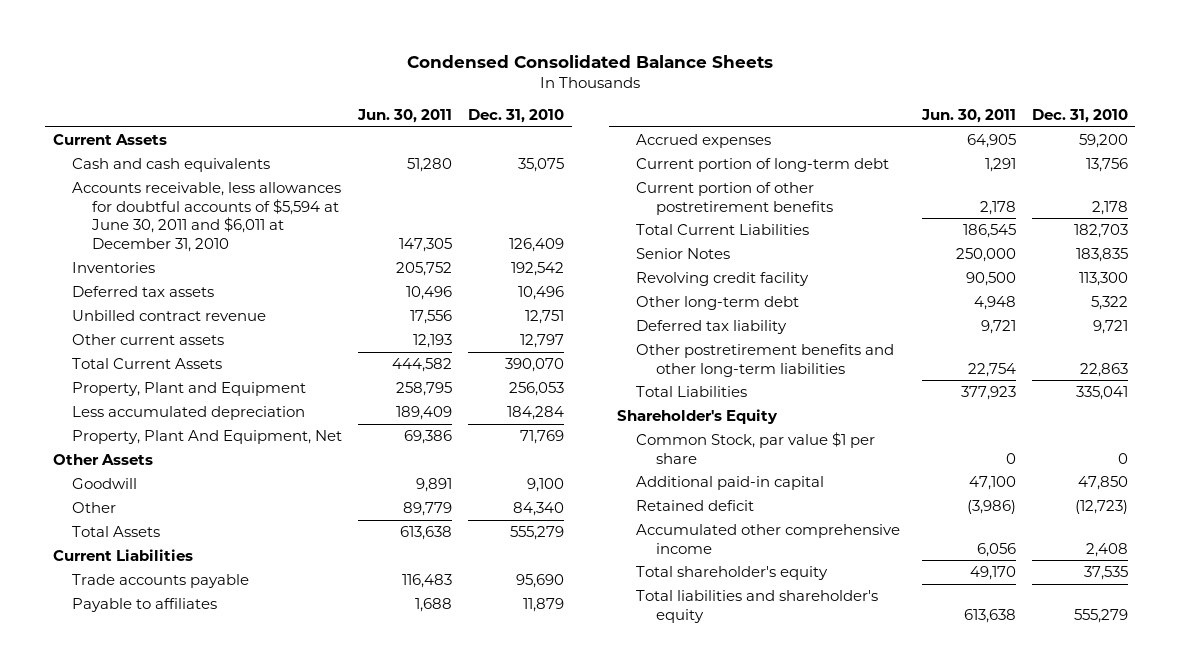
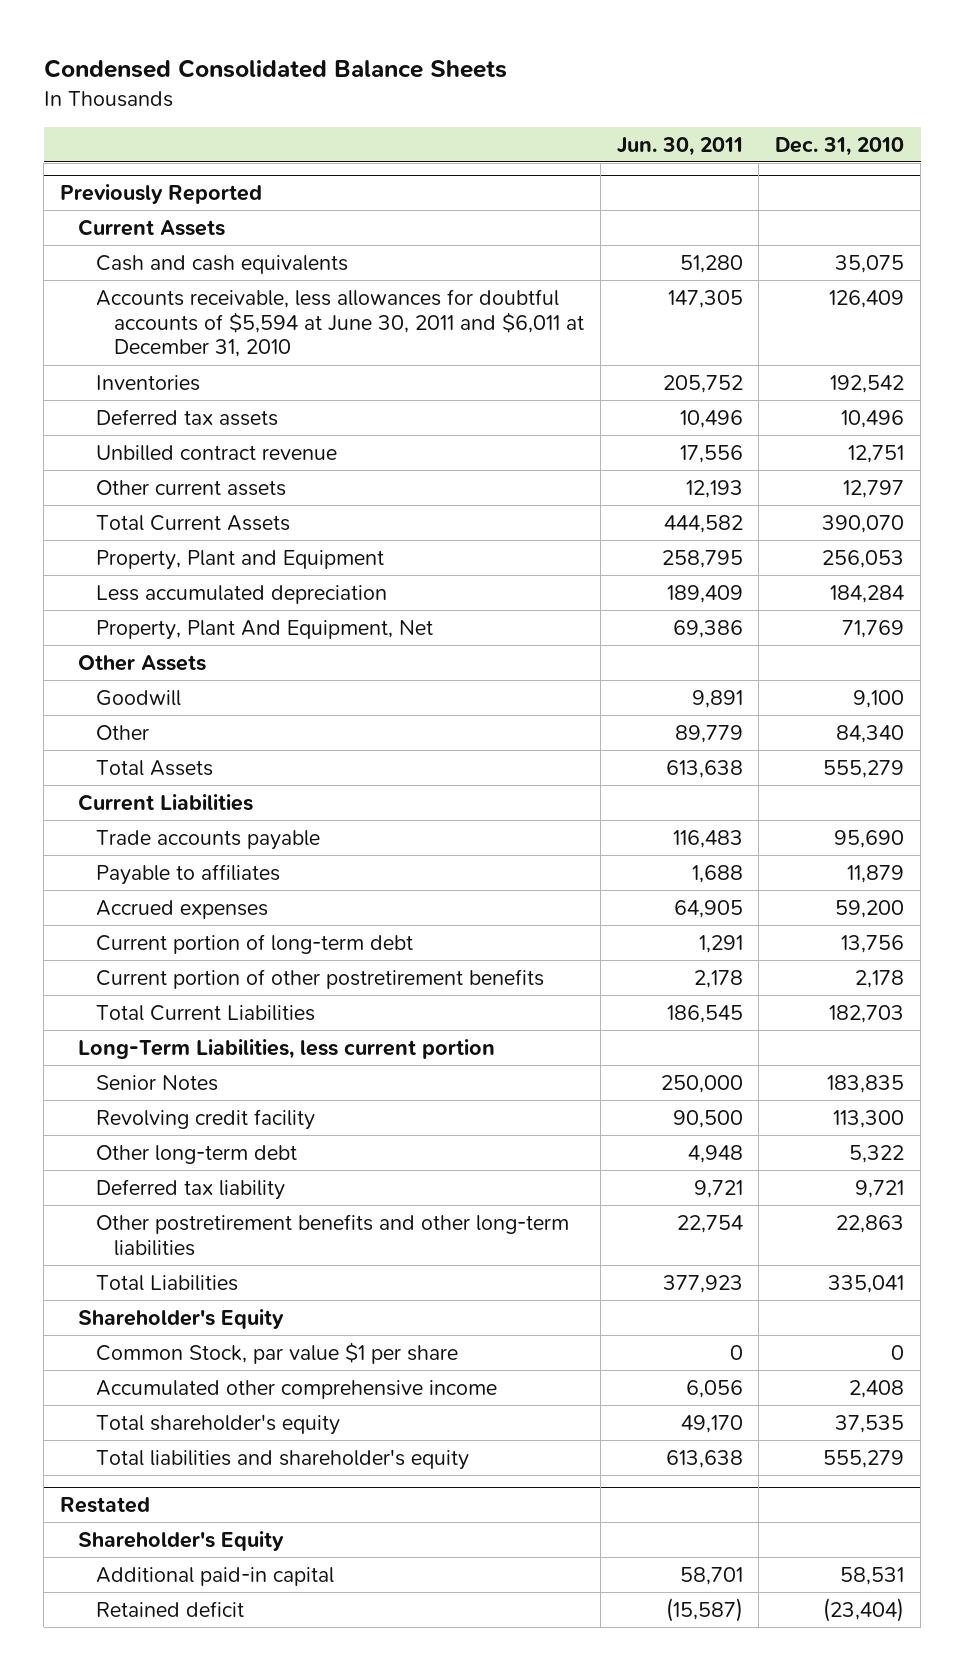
none -> [59,184,262,205] Previously Reported
none -> [77,1038,495,1059] Long-Term Liabilities, less current portion
[636,476,825,491] Additional paid-in capital -> none
[636,500,755,512] Retained deficit -> none
none -> [59,1497,150,1514] Restated
none -> [77,1530,284,1551] Shareholder's Equity
none -> [95,1566,334,1586] Additional paid-in capital
none -> [95,1600,244,1617] Retained deficit

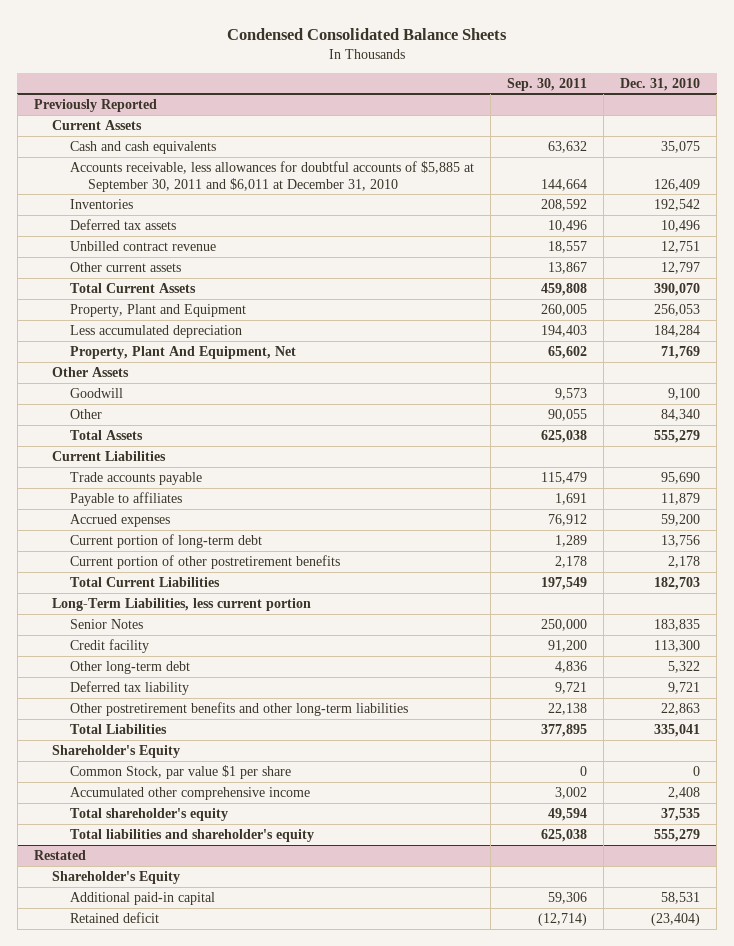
[616,136,743,156] Jun. 30, 2011 -> none
none -> [507,77,588,91] Sep. 30, 2011
[95,288,584,358] Accounts receivable, less allowances for doubtful accounts of $5,594 at June 30, 2011 and $6,011 at December 31, 2010 -> [69,160,474,192] Accounts receivable, less allowances for doubtful accounts of $5,885 at September 30, 2011 and $6,011 at December 31, 2010
[95,1108,315,1130] Revolving credit facility -> [69,638,149,653] Credit facility

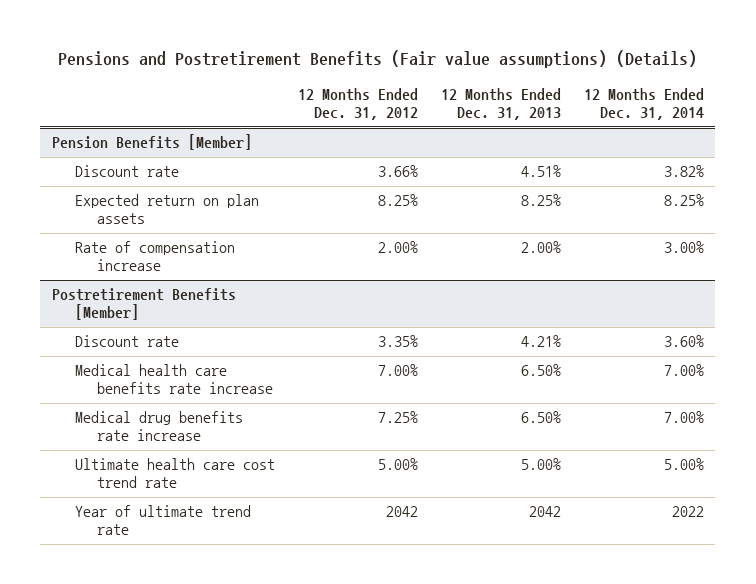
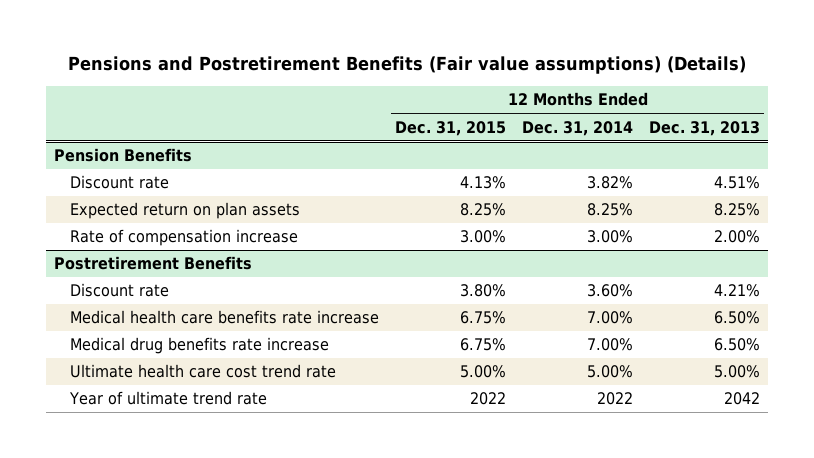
[297,88,418,120] 12 Months Ended Dec. 31, 2012 -> none
none -> [395,120,507,136] Dec. 31, 2015
[51,134,252,151] Pension Benefits [Member] -> [54,148,193,163] Pension Benefits
[51,288,236,321] Postretirement Benefits [Member] -> [54,256,253,271] Postretirement Benefits

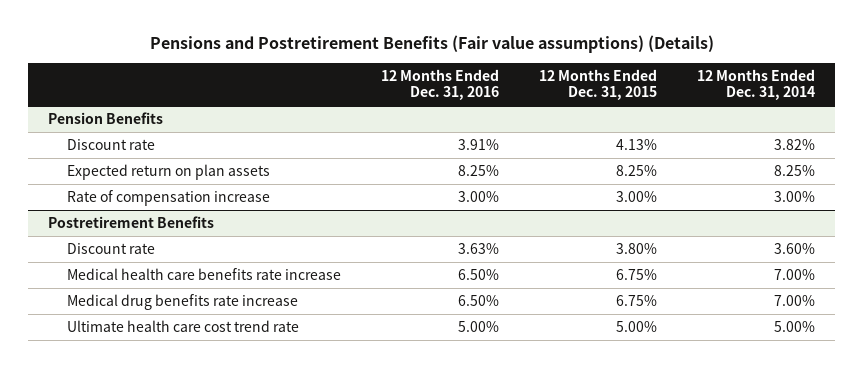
[649,120,761,136] Dec. 31, 2013 -> none
none -> [380,68,499,101] 12 Months Ended Dec. 31, 2016
[69,391,268,406] Year of ultimate trend rate -> none

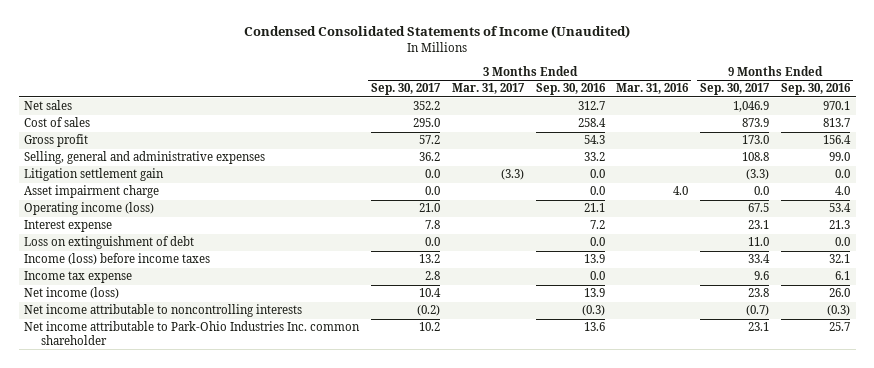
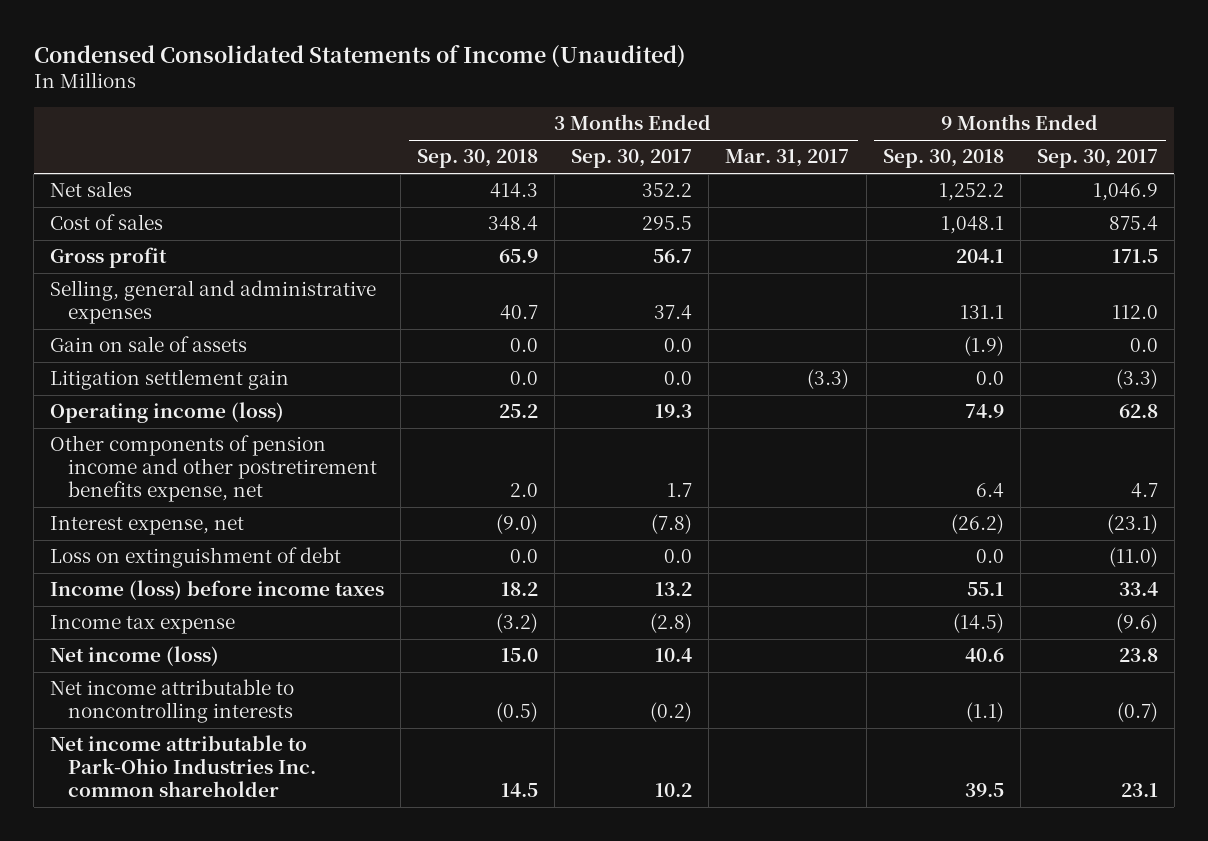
[535,83,606,96] Sep. 30, 2016 -> none
[616,83,690,95] Mar. 31, 2016 -> none
[780,83,851,96] Sep. 30, 2016 -> none
none -> [417,149,539,169] Sep. 30, 2018
none -> [882,149,1004,169] Sep. 30, 2018
[413,118,441,128] 295.0 -> [642,216,693,231] 295.5
[742,118,770,128] 873.9 -> [1108,216,1158,232] 875.4
[419,135,441,145] 57.2 -> [653,249,693,264] 56.7
[742,135,770,145] 173.0 -> [1111,249,1158,264] 171.5
[419,152,441,162] 36.2 -> [654,305,693,321] 37.4
[742,152,770,162] 108.8 -> [1111,305,1158,320] 112.0
none -> [50,336,248,353] Gain on sale of assets
[24,185,160,199] Asset impairment charge -> none
[419,203,441,213] 21.0 -> [655,404,693,419] 19.3
[748,203,770,213] 67.5 -> [1118,404,1158,419] 62.8
none -> [50,435,377,502] Other components of pension income and other postretirement benefits expense, net
[24,220,113,233] Interest expense -> [50,516,245,536] Interest expense, net
[425,220,441,230] 7.8 -> [651,514,693,535] (7.8)
[748,220,770,230] 23.1 -> [1106,514,1158,535] (23.1)
[748,237,770,247] 11.0 -> [1108,547,1158,568] (11.0)
[425,271,441,281] 2.8 -> [650,613,693,634] (2.8)
[754,271,770,281] 9.6 -> [1115,613,1158,634] (9.6)

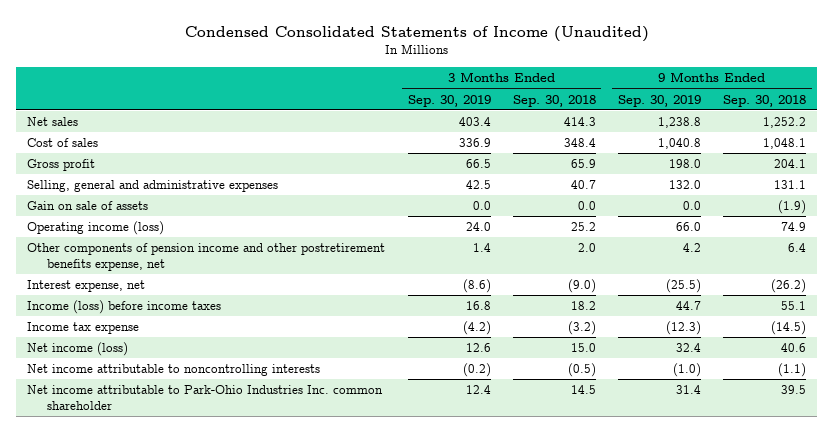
[571,149,693,169] Sep. 30, 2017 -> none
[725,149,850,168] Mar. 31, 2017 -> none
[1036,149,1158,169] Sep. 30, 2017 -> none
none -> [407,94,491,107] Sep. 30, 2019
none -> [617,94,701,107] Sep. 30, 2019
[50,369,290,391] Litigation settlement gain -> none
[50,547,342,569] Loss on extinguishment of debt -> none

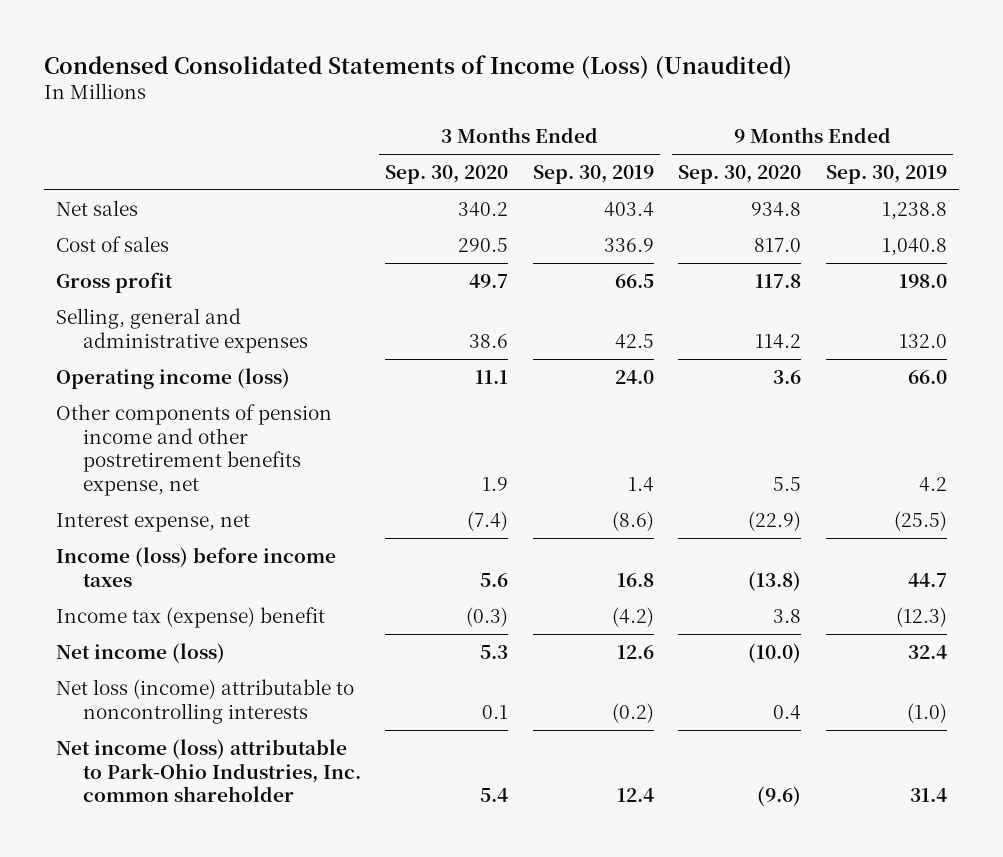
[184,25,649,42] Condensed Consolidated Statements of Income (Unaudited) -> [44,54,793,79] Condensed Consolidated Statements of Income (Loss) (Unaudited)
[512,94,596,107] Sep. 30, 2018 -> none
[723,94,807,107] Sep. 30, 2018 -> none
none -> [385,164,509,184] Sep. 30, 2020
none -> [678,164,802,184] Sep. 30, 2020
[27,201,149,211] Gain on sale of assets -> none
[27,322,140,335] Income tax expense -> [56,606,326,628] Income tax (expense) benefit
[27,364,321,377] Net income attributable to noncontrolling interests -> [56,678,355,724] Net loss (income) attributable to noncontrolling interests
[27,385,384,411] Net income attributable to Park-Ohio Industries Inc. common shareholder -> [56,738,361,803] Net income (loss) attributable to Park-Ohio Industries, Inc. common shareholder

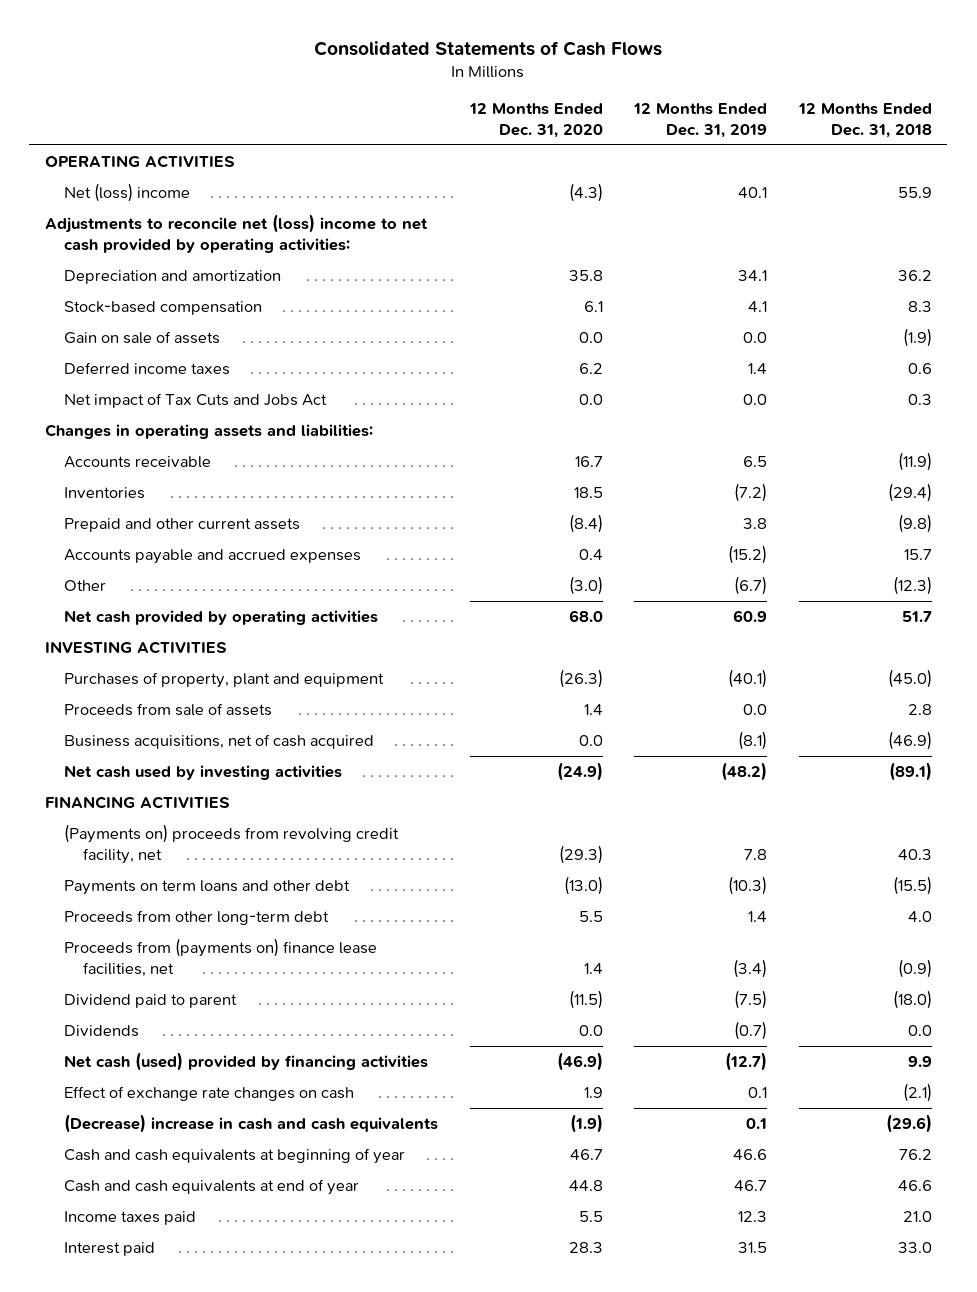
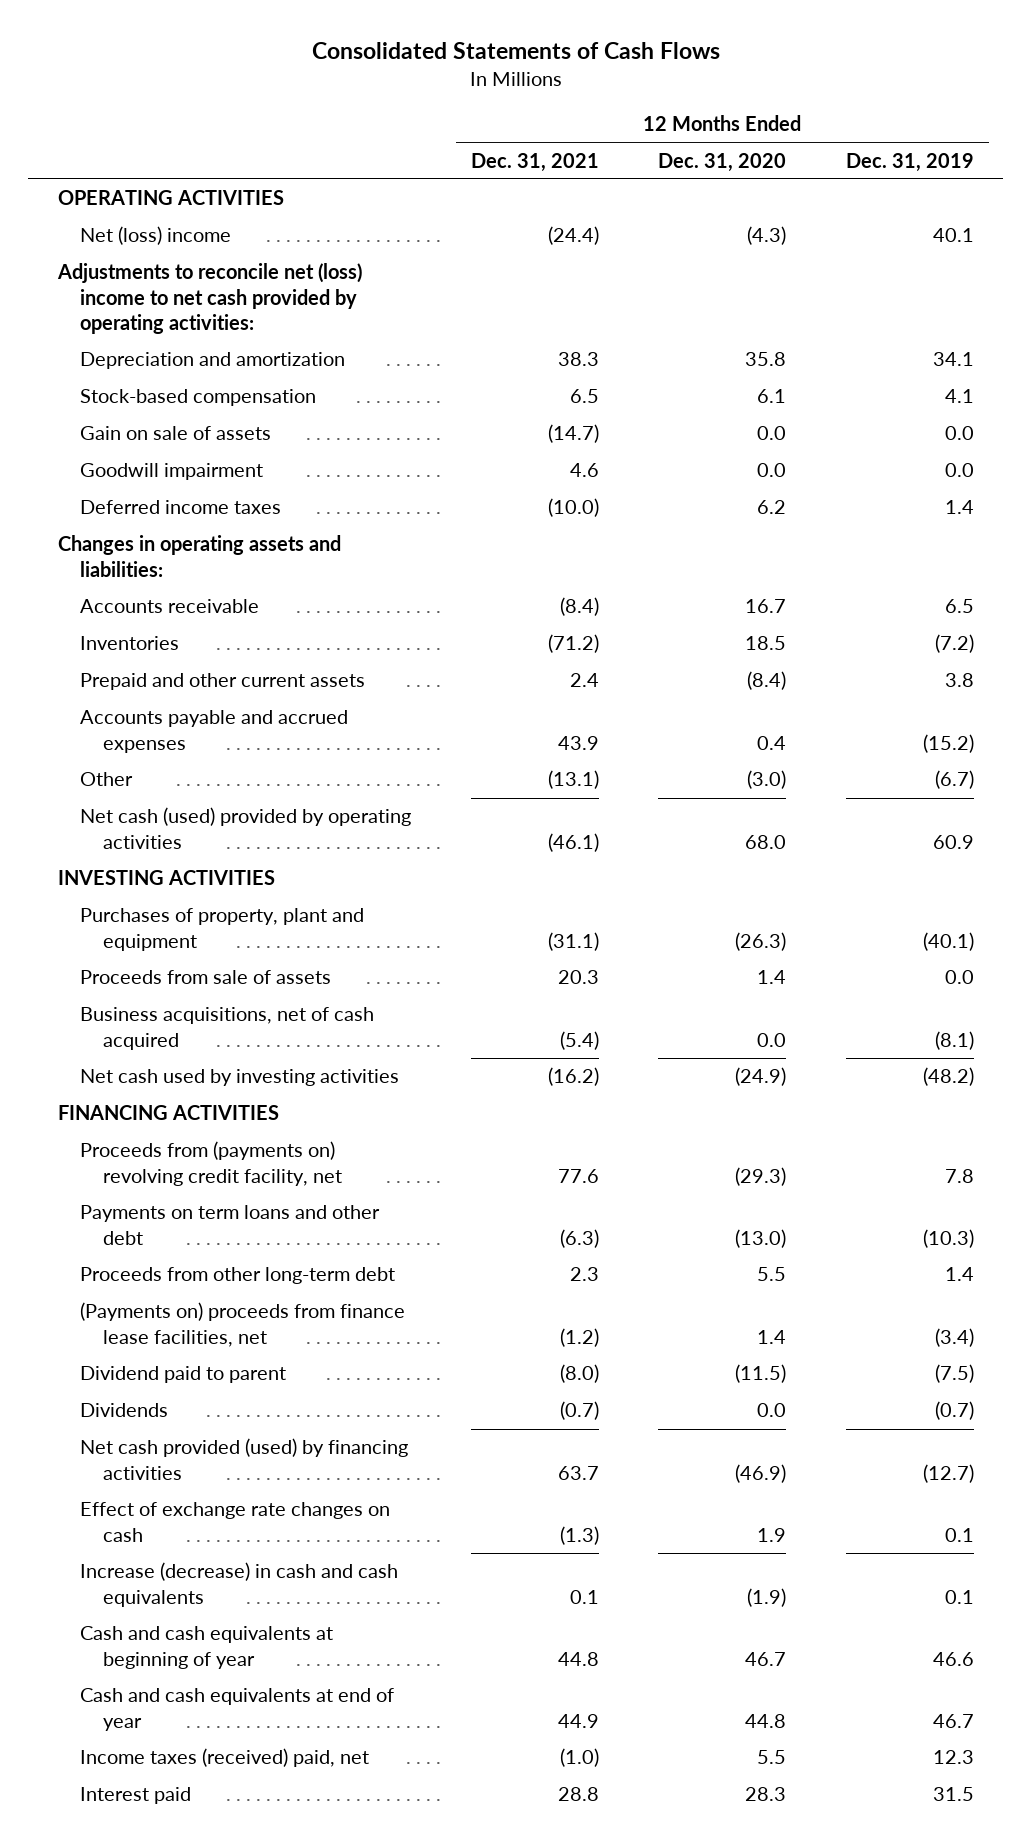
[797,103,932,138] 12 Months Ended Dec. 31, 2018 -> none
none -> [470,152,599,172] Dec. 31, 2021
none -> [80,463,264,481] Goodwill impairment
[64,393,328,409] Net impact of Tax Cuts and Jobs Act -> none
[64,610,379,626] Net cash provided by operating activities -> [80,807,412,849] Net cash (used) provided by operating activities
[64,824,400,864] (Payments on) proceeds from revolving credit facility, net -> [80,1141,342,1186] Proceeds from (payments on) revolving credit facility, net
[64,938,378,977] Proceeds from (payments on) finance lease facilities, net -> [80,1302,406,1347] (Payments on) proceeds from finance lease facilities, net
[64,1052,429,1072] Net cash (used) provided by financing activities -> [80,1438,409,1480] Net cash provided (used) by financing activities
[64,1114,439,1134] (Decrease) increase in cash and cash equivalents -> [80,1562,399,1607] Increase (decrease) in cash and cash equivalents
[64,1211,197,1226] Income taxes paid -> [80,1748,370,1768] Income taxes (received) paid, net

